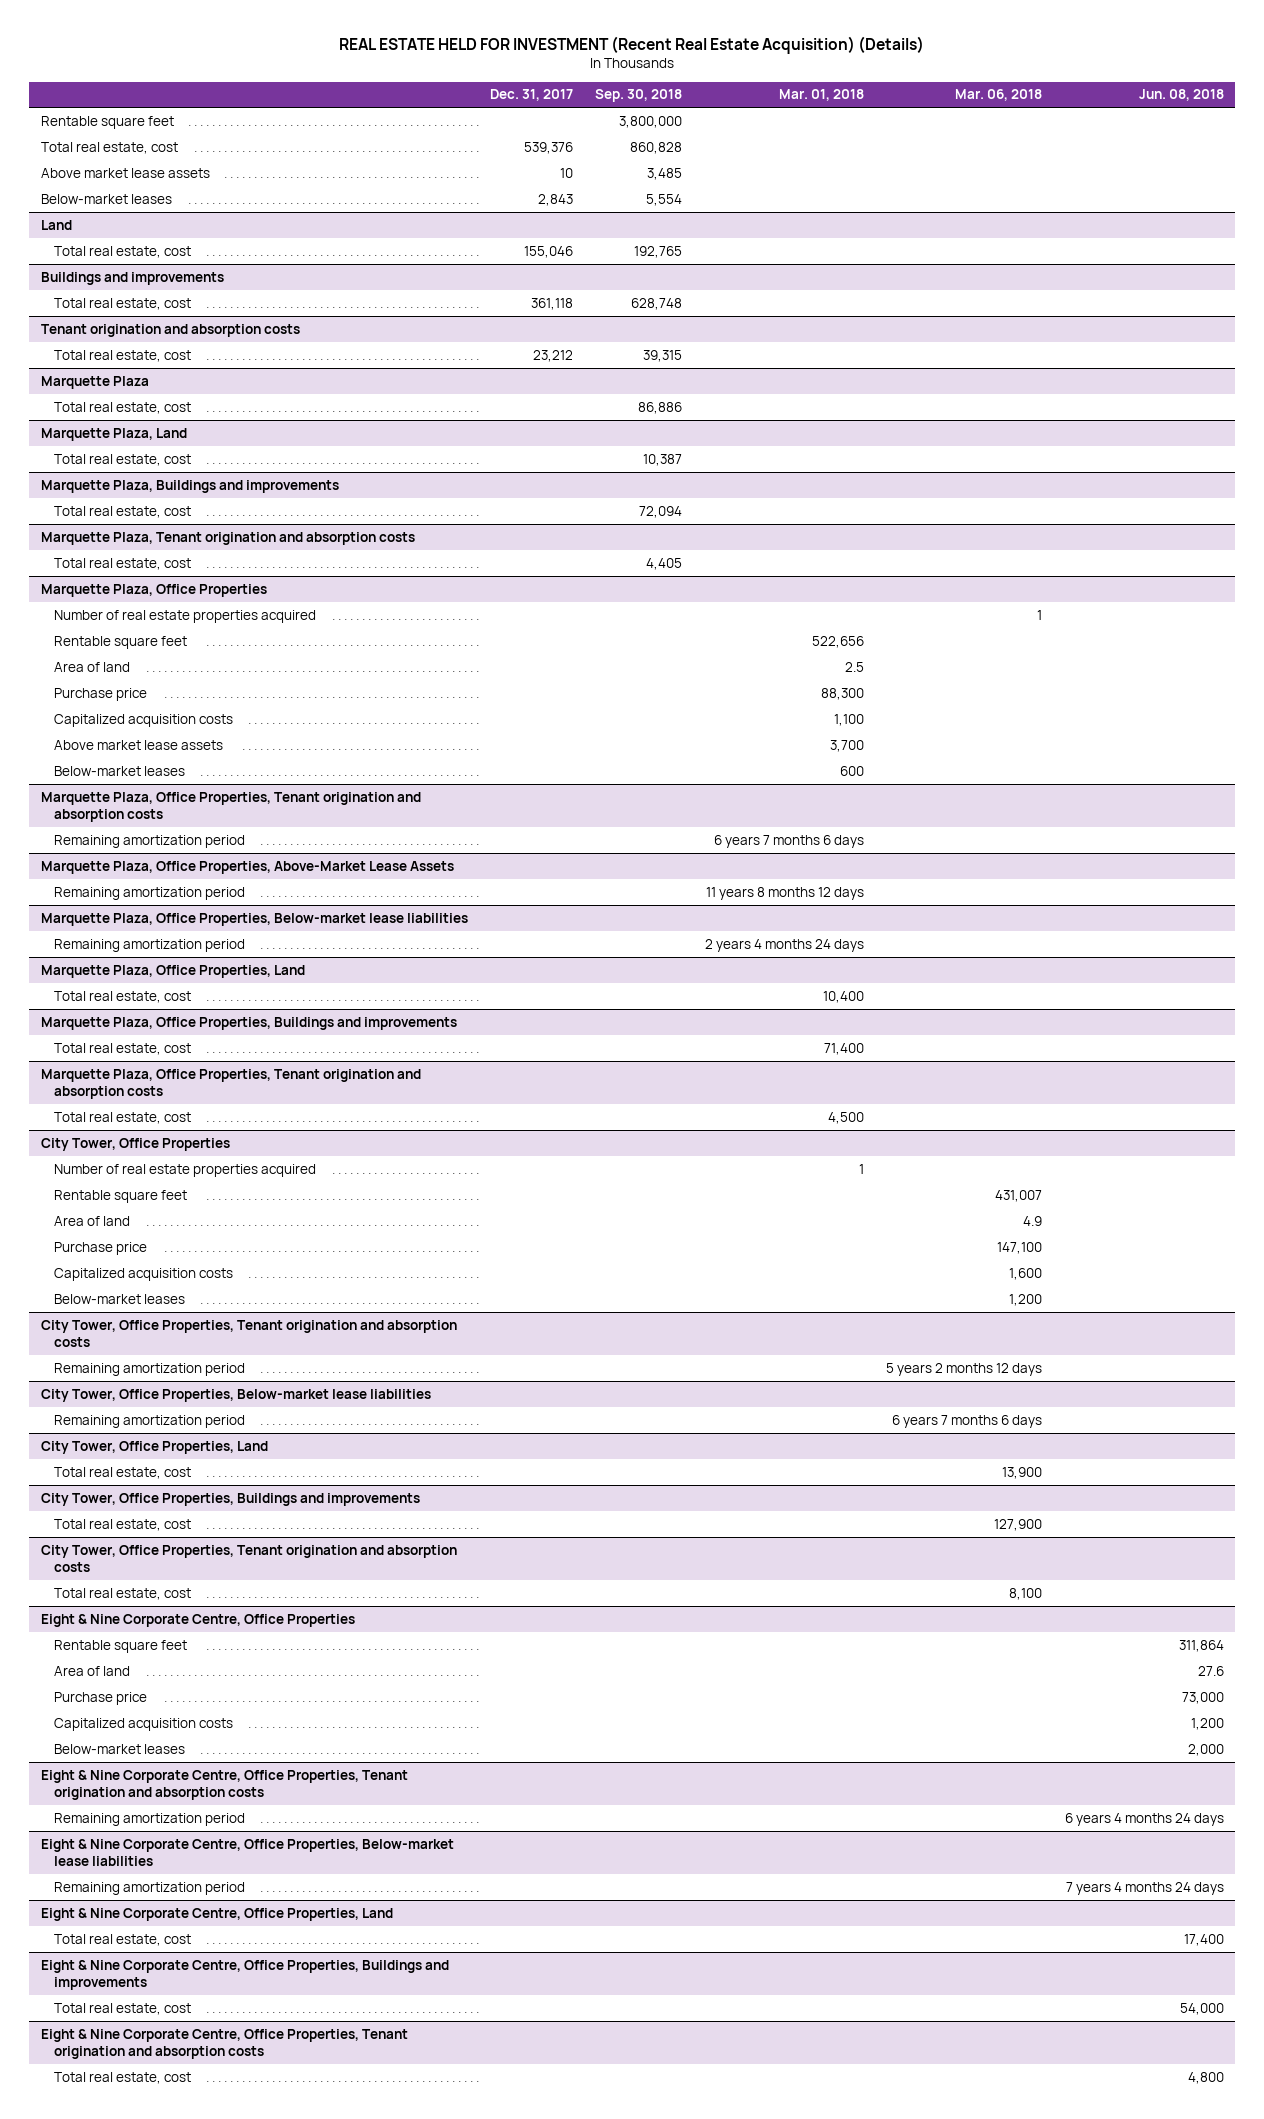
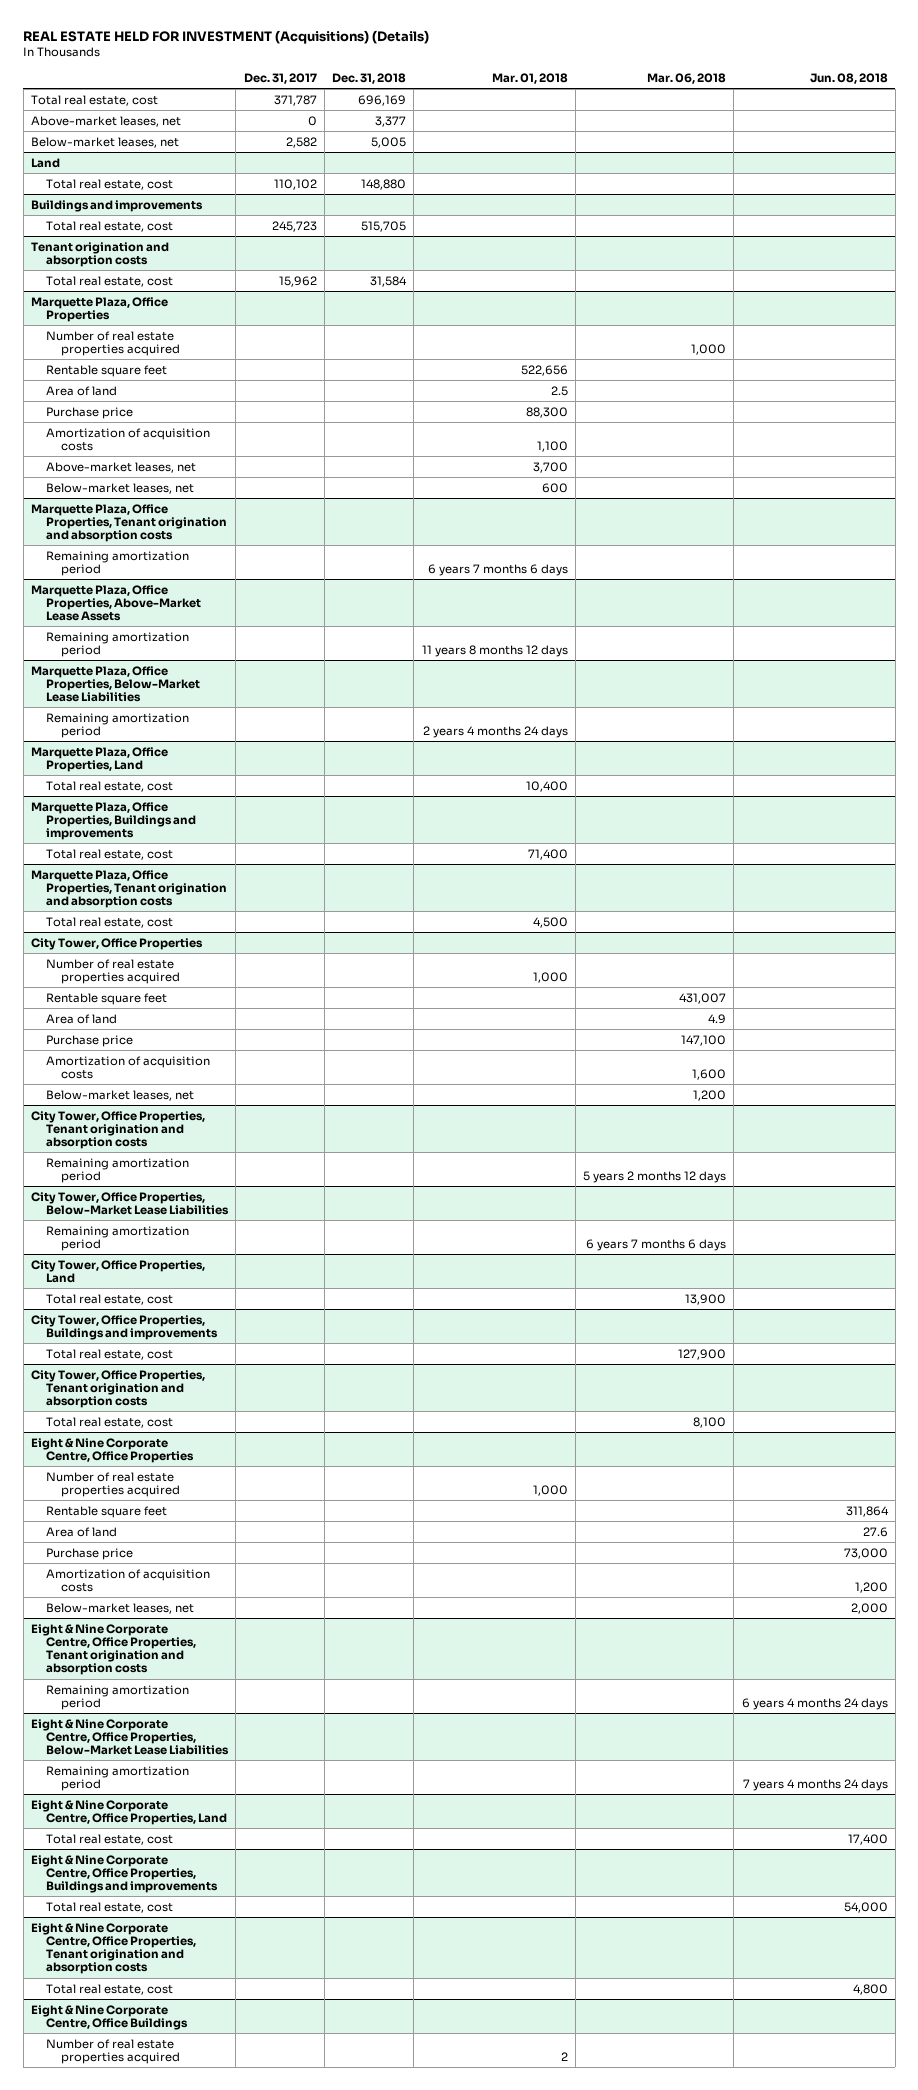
[339,36,925,55] REAL ESTATE HELD FOR INVESTMENT (Recent Real Estate Acquisition) (Details) -> [23,29,430,44] REAL ESTATE HELD FOR INVESTMENT (Acquisitions) (Details)
[595,89,683,103] Sep. 30, 2018 -> none
none -> [332,73,407,85] Dec. 31, 2018
[40,115,174,129] Rentable square feet -> none
[524,141,574,154] 539,376 -> [273,94,317,106] 371,787
[40,167,210,178] Above market lease assets -> [30,115,181,127] Above-market leases, net
[560,167,574,178] 10 -> [307,115,317,126] 0
[40,193,172,204] Below-market leases -> [30,136,179,148] Below-market leases, net
[538,193,574,206] 2,843 -> [285,136,317,148] 2,582
[524,245,574,258] 155,046 -> [273,178,317,190] 110,102
[531,297,574,310] 361,118 -> [271,220,317,232] 245,723
[40,375,149,389] Marquette Plaza -> none
[53,401,191,414] Total real estate, cost -> none
[40,427,187,441] Marquette Plaza, Land -> none
[53,453,191,466] Total real estate, cost -> none
[40,479,339,493] Marquette Plaza, Buildings and improvements -> none
[53,505,191,518] Total real estate, cost -> none
[40,531,415,545] Marquette Plaza, Tenant origination and absorption costs -> none
[53,557,191,570] Total real estate, cost -> none
[533,349,574,362] 23,212 -> [278,275,317,287] 15,962
[1037,609,1043,620] 1 -> [691,343,727,355] 1,000
[53,713,233,727] Capitalized acquisition costs -> [46,427,211,451] Amortization of acquisition costs
[53,739,223,750] Above market lease assets -> [46,461,197,473] Above-market leases, net
[53,765,185,776] Below-market leases -> [46,482,195,494] Below-market leases, net
[40,912,468,926] Marquette Plaza, Office Properties, Below-market lease liabilities -> [30,665,201,703] Marquette Plaza, Office Properties, Below-Market Lease Liabilities
[858,1163,864,1174] 1 -> [532,971,568,983] 1,000
[53,1267,233,1281] Capitalized acquisition costs -> [46,1055,211,1079] Amortization of acquisition costs
[53,1293,185,1304] Below-market leases -> [46,1089,195,1101] Below-market leases, net
[40,1388,431,1402] City Tower, Office Properties, Below-market lease liabilities -> [30,1191,230,1215] City Tower, Office Properties, Below-Market Lease Liabilities
none -> [46,1471,181,1497] Number of real estate properties acquired
[53,1717,233,1731] Capitalized acquisition costs -> [46,1568,211,1592] Amortization of acquisition costs
[53,1743,185,1754] Below-market leases -> [46,1602,195,1614] Below-market leases, net
[40,1838,454,1867] Eight & Nine Corporate Centre, Office Properties, Below-market lease liabilities -> [30,1718,230,1756] Eight & Nine Corporate Centre, Office Properties, Below-Market Lease Liabilities
none -> [30,2004,189,2030] Eight & Nine Corporate Centre, Office Buildings
none -> [46,2038,181,2064] Number of real estate properties acquired

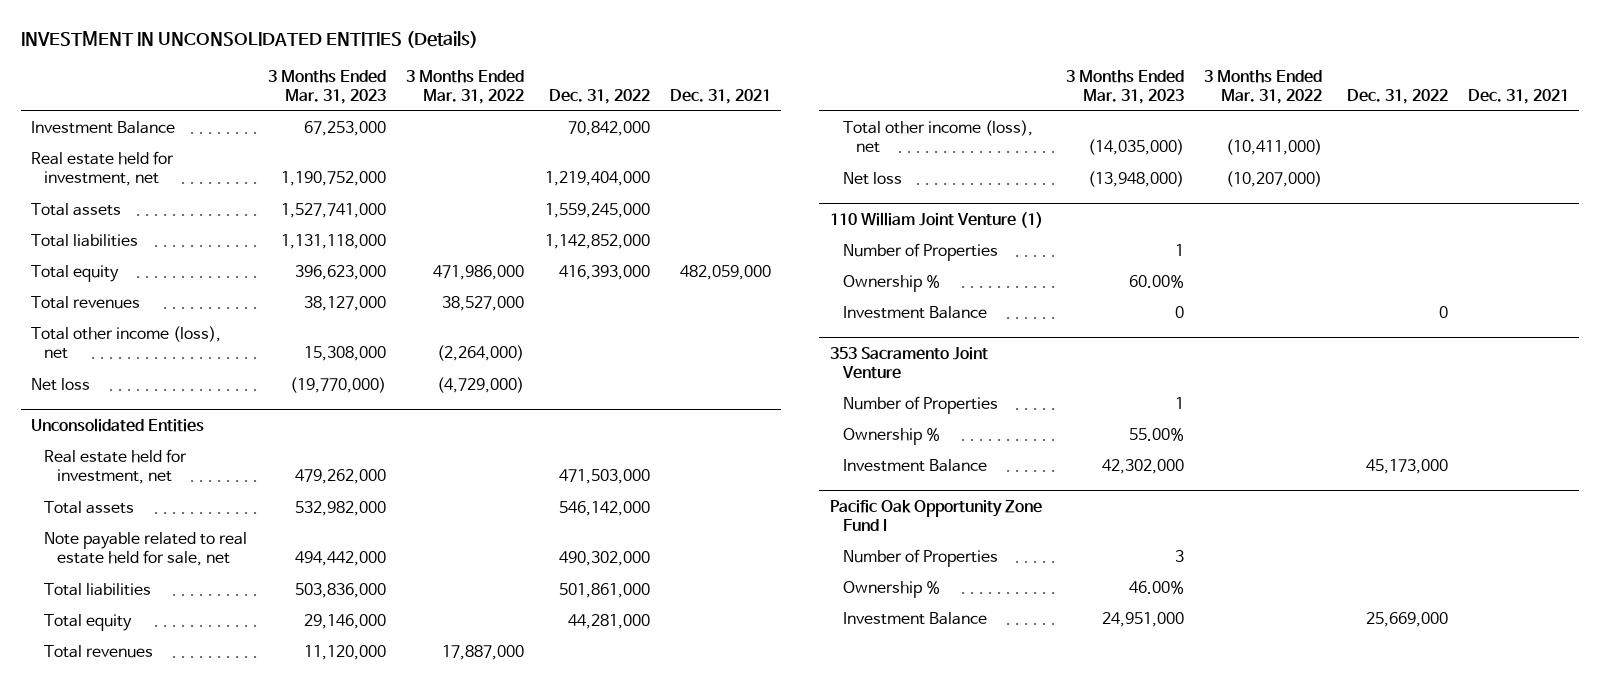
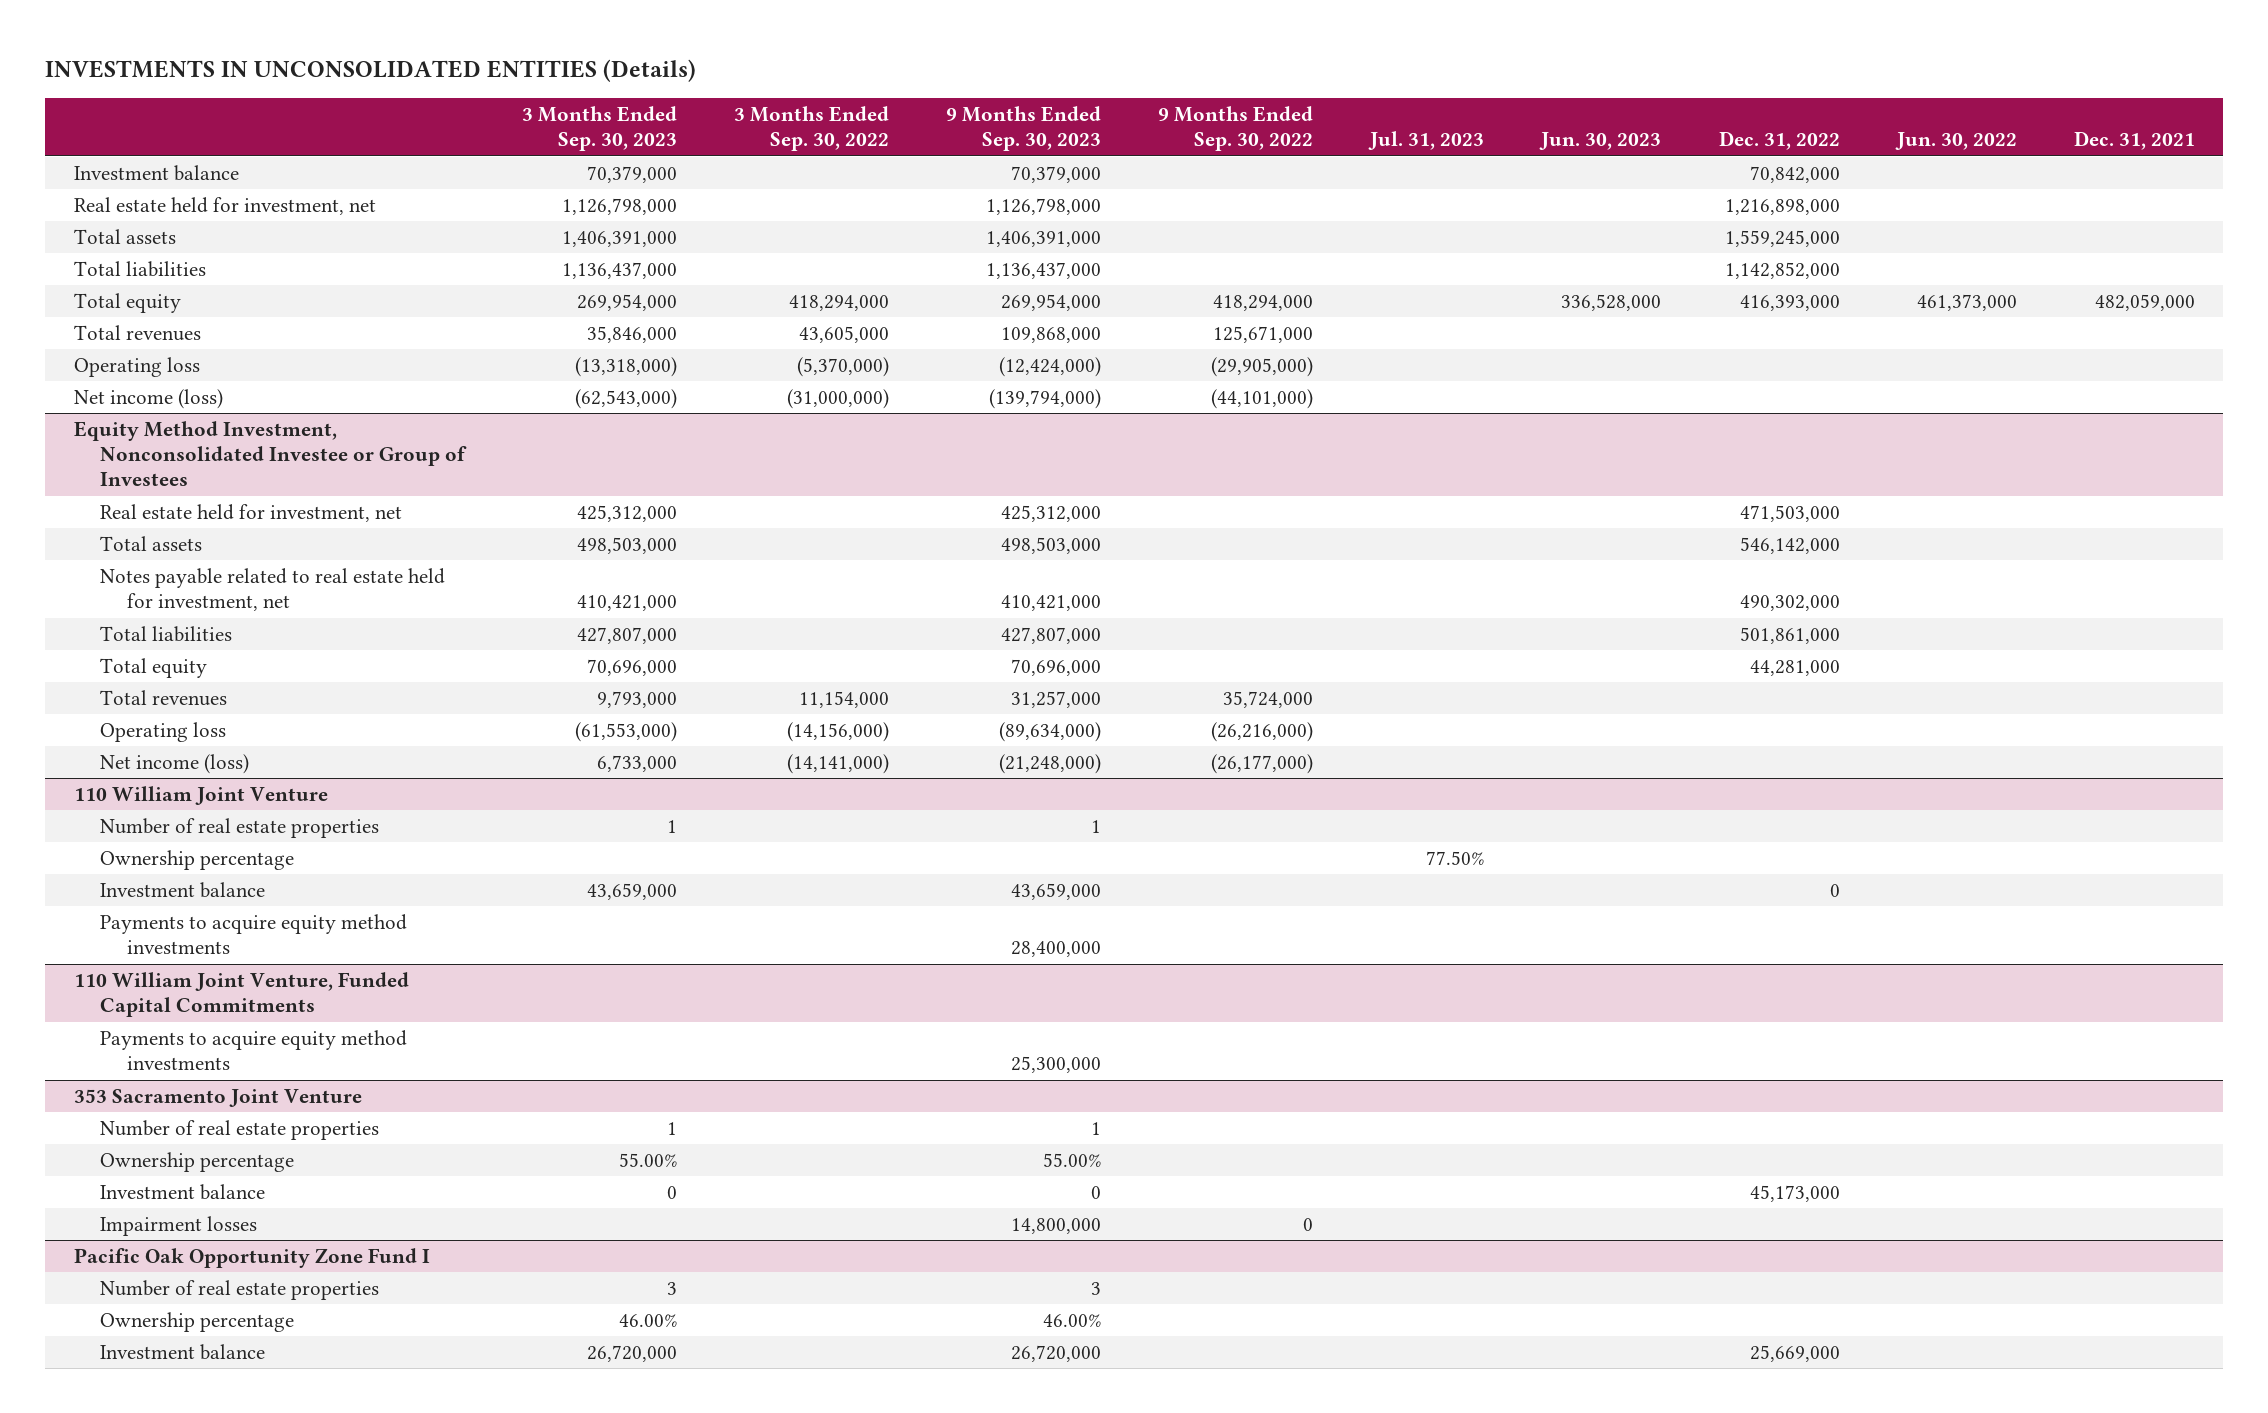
[21,31,479,49] INVESTMENT IN UNCONSOLIDATED ENTITIES (Details) -> [45,59,697,83] INVESTMENTS IN UNCONSOLIDATED ENTITIES (Details)
[267,69,386,104] 3 Months Ended Mar. 31, 2023 -> none
[406,69,525,104] 3 Months Ended Mar. 31, 2022 -> none
none -> [522,106,678,152] 3 Months Ended Sep. 30, 2023
none -> [734,106,890,152] 3 Months Ended Sep. 30, 2022
none -> [946,106,1102,152] 9 Months Ended Sep. 30, 2023
none -> [1158,106,1314,152] 9 Months Ended Sep. 30, 2022
none -> [1368,131,1485,151] Jul. 31, 2023
none -> [1539,132,1662,151] Jun. 30, 2023
none -> [1894,132,2017,151] Jun. 30, 2022
[31,121,176,135] Investment Balance -> [73,164,239,181] Investment balance
[544,171,650,187] 1,219,404,000 -> [1724,198,1840,215] 1,216,898,000
[31,326,222,360] Total other income (loss), net -> [73,356,200,377] Operating loss
[31,378,91,392] Net loss -> [73,388,223,409] Net income (loss)
[31,417,205,432] Unconsolidated Entities -> [73,420,468,487] Equity Method Investment, Nonconsolidated Investee or Group of Investees
[44,532,248,567] Note payable related to real estate held for sale, net -> [100,567,446,612] Notes payable related to real estate held for investment, net
[842,120,1033,154] Total other income (loss), net -> [100,721,227,742] Operating loss
[842,172,902,186] Net loss -> [100,753,250,774] Net income (loss)
[829,211,1043,228] 110 William Joint Venture (1) -> [73,785,328,805] 110 William Joint Venture
[842,243,998,262] Number of Properties -> [100,817,380,838] Number of real estate properties
[842,275,940,293] Ownership % -> [100,849,295,870] Ownership percentage
[842,306,987,320] Investment Balance -> [100,881,266,898] Investment balance
none -> [100,913,408,955] Payments to acquire equity method investments
none -> [73,971,409,1018] 110 William Joint Venture, Funded Capital Commitments
none -> [100,1029,408,1071] Payments to acquire equity method investments
[842,396,998,415] Number of Properties -> [100,1119,380,1140] Number of real estate properties
[842,428,940,446] Ownership % -> [100,1151,295,1172] Ownership percentage
[842,459,987,473] Investment Balance -> [100,1183,266,1200] Investment balance
none -> [100,1215,258,1236] Impairment losses
[842,549,998,568] Number of Properties -> [100,1279,380,1300] Number of real estate properties
[842,581,940,599] Ownership % -> [100,1311,295,1332] Ownership percentage
[842,612,987,626] Investment Balance -> [100,1343,266,1360] Investment balance

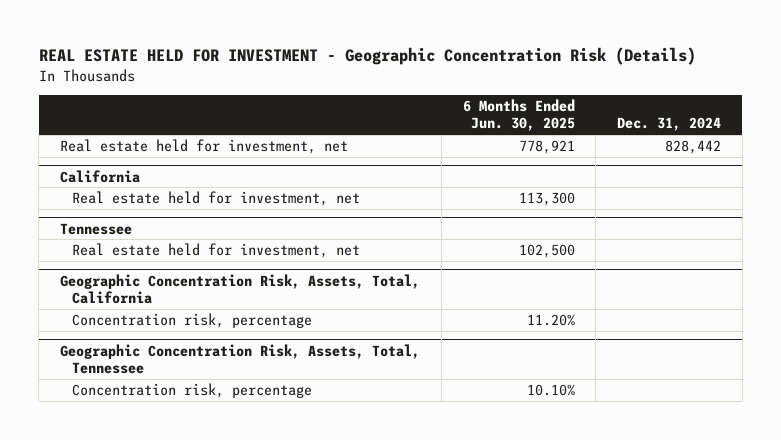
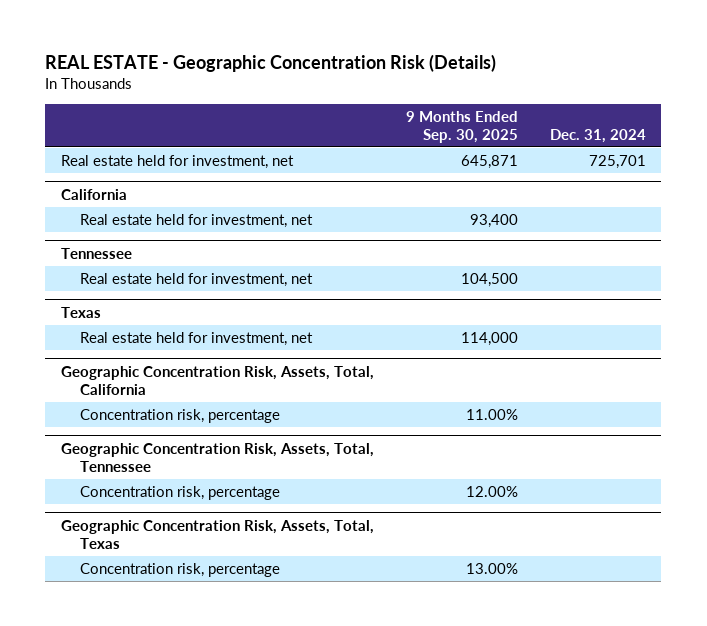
[38,47,696,66] REAL ESTATE HELD FOR INVESTMENT - Geographic Concentration Risk (Details) -> [45,53,497,72] REAL ESTATE - Geographic Concentration Risk (Details)
[462,98,575,132] 6 Months Ended Jun. 30, 2025 -> none
none -> [405,110,518,143] 9 Months Ended Sep. 30, 2025
[665,139,722,154] 828,442 -> [588,154,646,169] 725,701
none -> [60,306,101,318] Texas
none -> [79,331,313,346] Real estate held for investment, net
none -> [60,519,374,549] Geographic Concentration Risk, Assets, Total, Texas
none -> [79,562,280,577] Concentration risk, percentage

